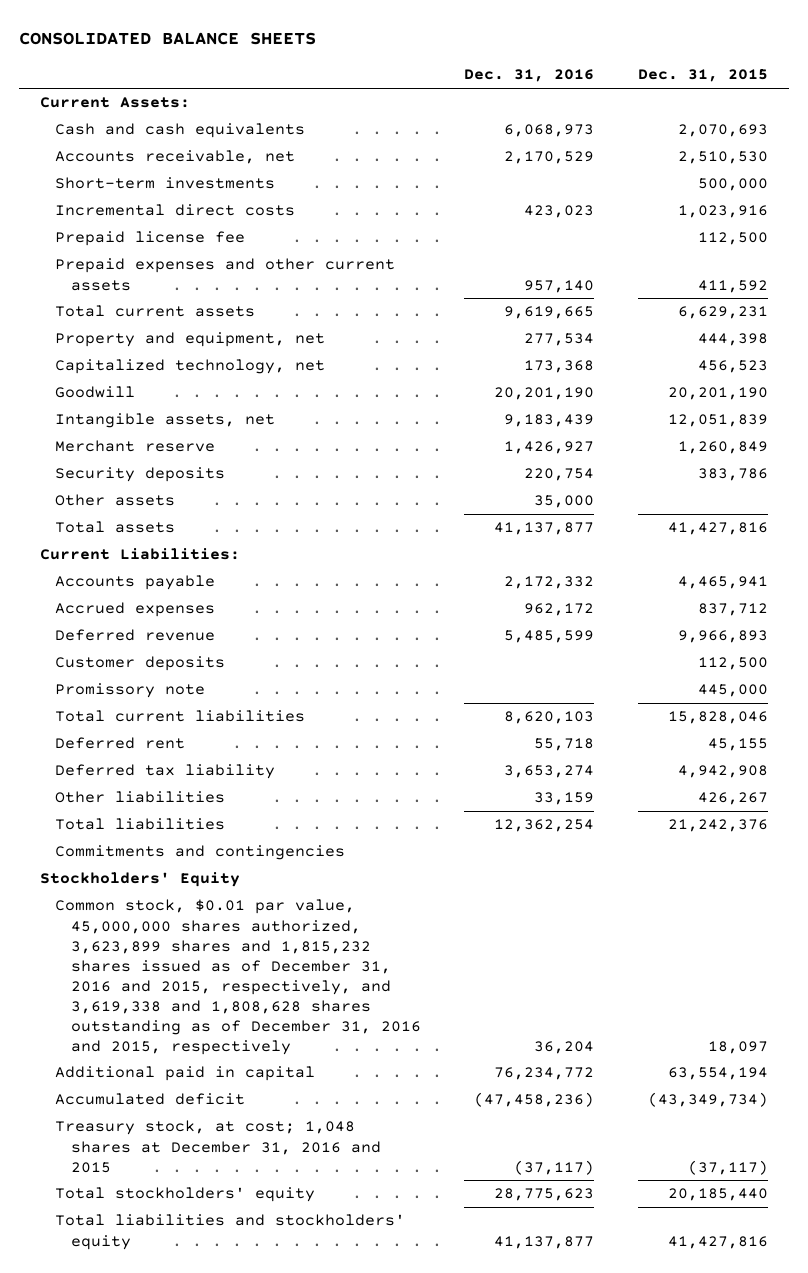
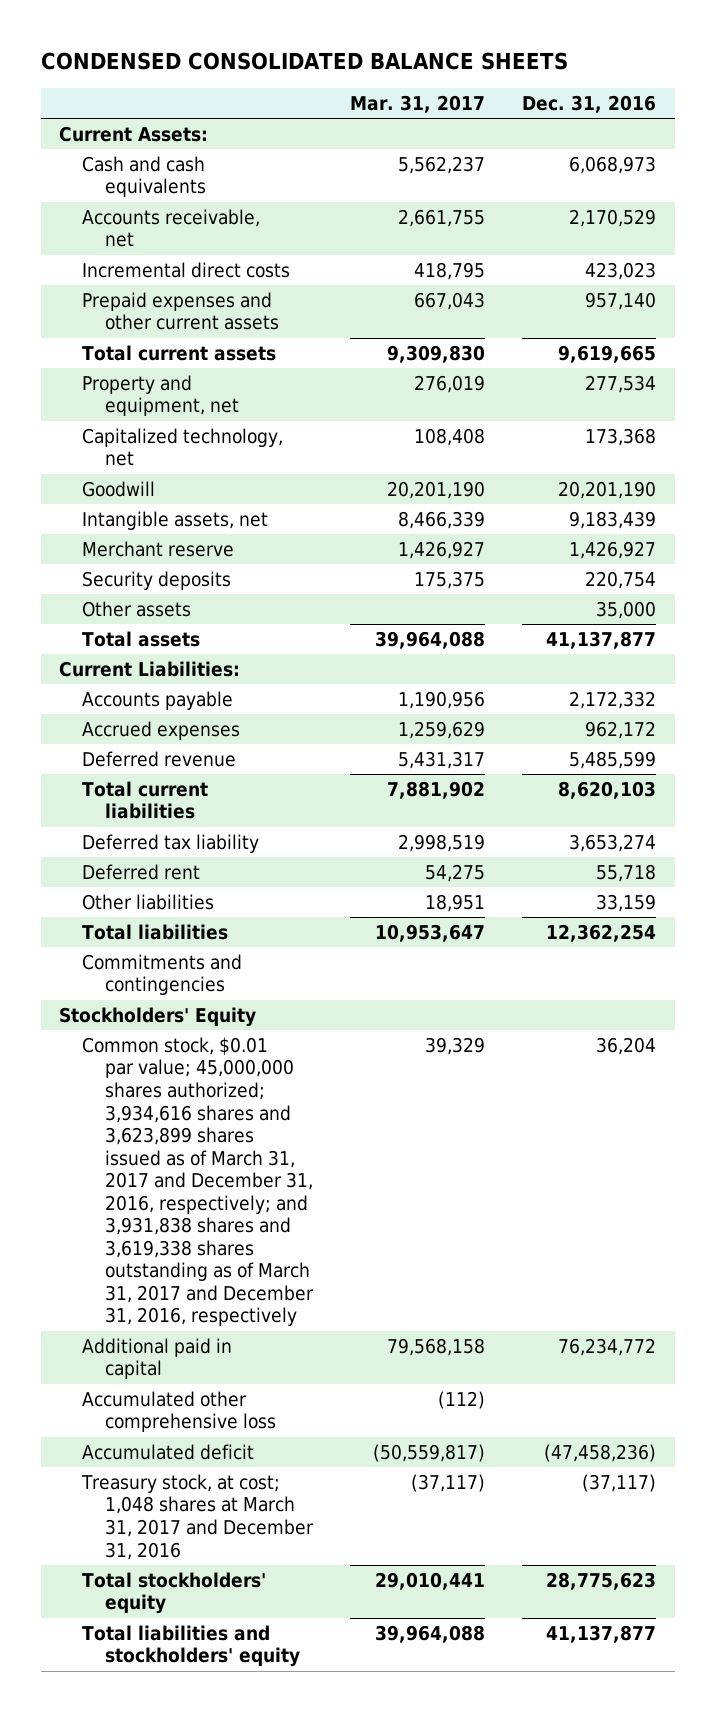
[18,32,316,46] CONSOLIDATED BALANCE SHEETS -> [40,52,568,71] CONDENSED CONSOLIDATED BALANCE SHEETS
[637,69,768,83] Dec. 31, 2015 -> none
none -> [350,94,486,113] Mar. 31, 2017
[55,177,276,190] Short-term investments -> none
[55,231,246,247] Prepaid license fee -> none
[55,656,226,672] Customer deposits -> none
[55,683,206,699] Promissory note -> none
[55,737,186,750] Deferred rent -> [82,863,201,880] Deferred rent
[55,899,421,1055] Common stock, $0.01 par value, 45,000,000 shares authorized, 3,623,899 shares and 1,815,232 shares issued as of December 31, 2016 and 2015, respectively, and 3,619,338 and 1,808,628 shares outstanding as of December 31, 2016 and 2015, respectively -> [82,1036,315,1327] Common stock, $0.01 par value; 45,000,000 shares authorized; 3,934,616 shares and 3,623,899 shares issued as of March 31, 2017 and December 31, 2016, respectively; and 3,931,838 shares and 3,619,338 shares outstanding as of March 31, 2017 and December 31, 2016, respectively
none -> [82,1390,277,1433] Accumulated other comprehensive loss
[55,1120,381,1173] Treasury stock, at cost; 1,048 shares at December 31, 2016 and 2015 -> [81,1473,315,1560] Treasury stock, at cost; 1,048 shares at March 31, 2017 and December 31, 2016

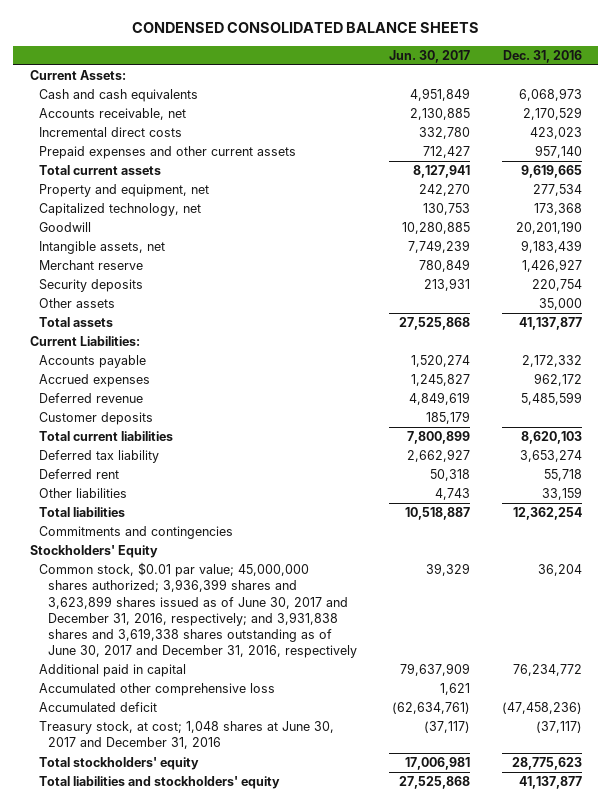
[350,94,486,113] Mar. 31, 2017 -> none
none -> [388,49,470,63] Jun. 30, 2017
none -> [38,412,153,426] Customer deposits
[82,1036,315,1327] Common stock, $0.01 par value; 45,000,000 shares authorized; 3,934,616 shares and 3,623,899 shares issued as of March 31, 2017 and December 31, 2016, respectively; and 3,931,838 shares and 3,619,338 shares outstanding as of March 31, 2017 and December 31, 2016, respectively -> [38,562,357,659] Common stock, $0.01 par value; 45,000,000 shares authorized; 3,936,399 shares and 3,623,899 shares issued as of June 30, 2017 and December 31, 2016, respectively; and 3,931,838 shares and 3,619,338 shares outstanding as of June 30, 2017 and December 31, 2016, respectively
[81,1473,315,1560] Treasury stock, at cost; 1,048 shares at March 31, 2017 and December 31, 2016 -> [38,721,334,750] Treasury stock, at cost; 1,048 shares at June 30, 2017 and December 31, 2016

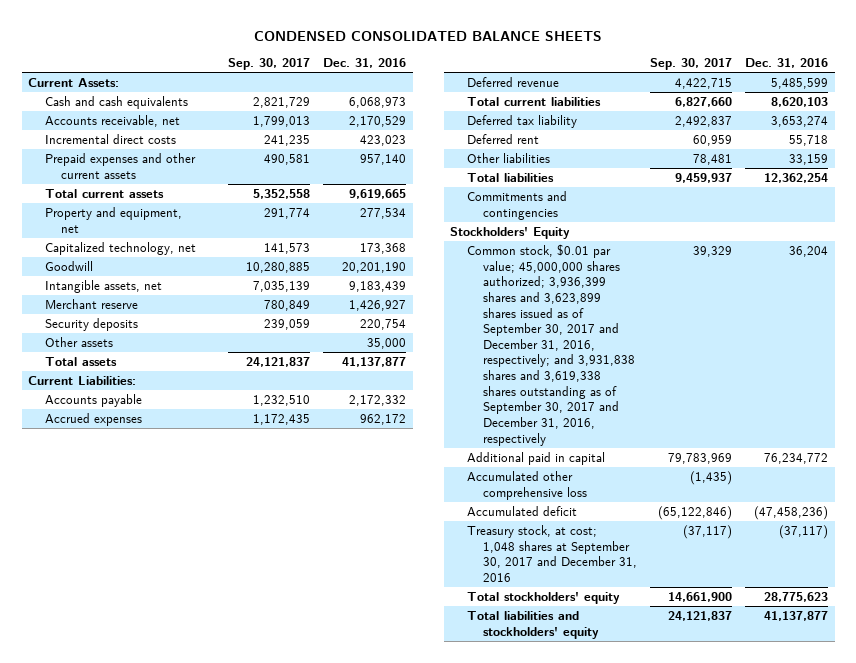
[388,49,470,63] Jun. 30, 2017 -> none
none -> [228,57,311,70] Sep. 30, 2017
[38,412,153,426] Customer deposits -> none
[38,562,357,659] Common stock, $0.01 par value; 45,000,000 shares authorized; 3,936,399 shares and 3,623,899 shares issued as of June 30, 2017 and December 31, 2016, respectively; and 3,931,838 shares and 3,619,338 shares outstanding as of June 30, 2017 and December 31, 2016, respectively -> [466,243,636,446] Common stock, $0.01 par value; 45,000,000 shares authorized; 3,936,399 shares and 3,623,899 shares issued as of September 30, 2017 and December 31, 2016, respectively; and 3,931,838 shares and 3,619,338 shares outstanding as of September 30, 2017 and December 31, 2016, respectively
[38,721,334,750] Treasury stock, at cost; 1,048 shares at June 30, 2017 and December 31, 2016 -> [466,524,638,582] Treasury stock, at cost; 1,048 shares at September 30, 2017 and December 31, 2016

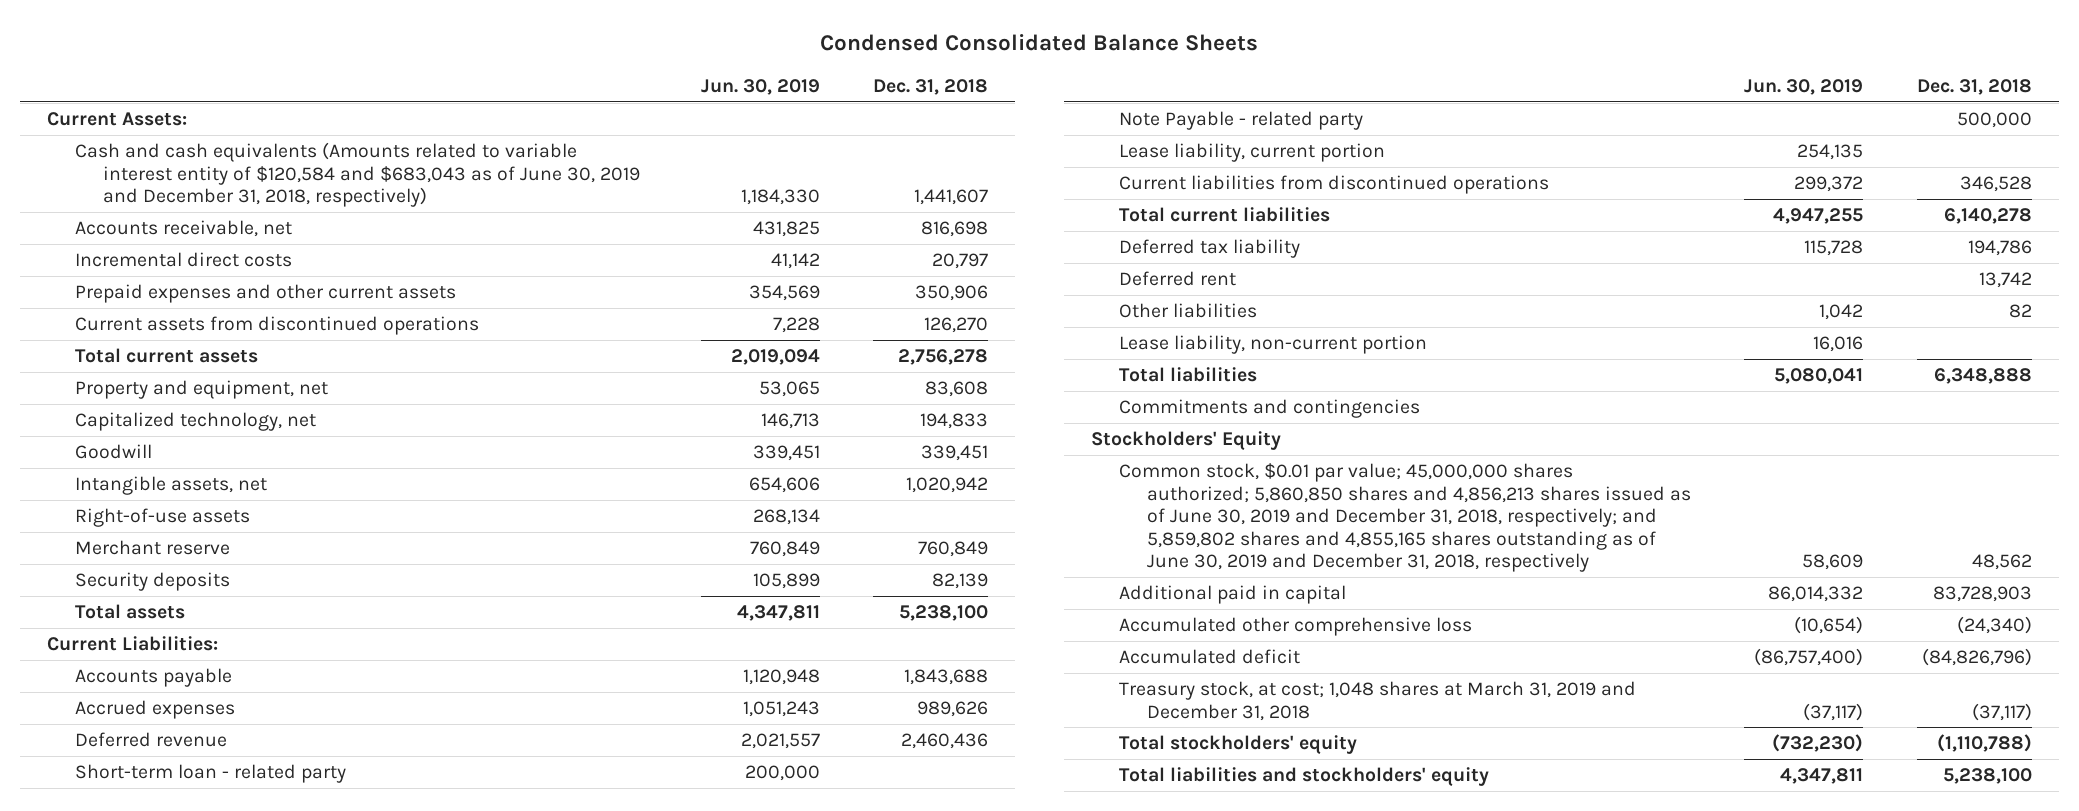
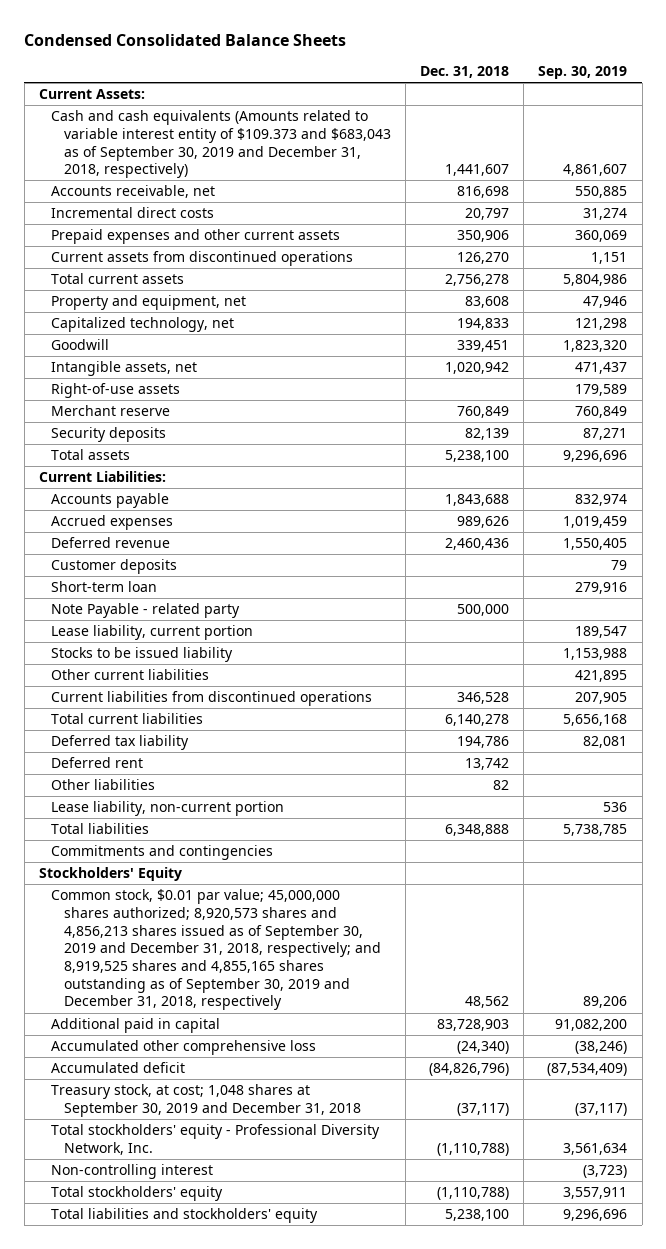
[700,78,820,95] Jun. 30, 2019 -> none
none -> [538,66,628,80] Sep. 30, 2019
[74,142,641,208] Cash and cash equivalents (Amounts related to variable interest entity of $120,584 and $683,043 as of June 30, 2019 and December 31, 2018, respectively) -> [51,110,391,179] Cash and cash equivalents (Amounts related to variable interest entity of $109.373 and $683,043 as of September 30, 2019 and December 31, 2018, respectively)
none -> [51,559,178,575] Customer deposits
[74,764,346,784] Short-term loan - related party -> [51,581,158,593] Short-term loan
none -> [51,647,234,663] Stocks to be issued liability
none -> [51,669,210,681] Other current liabilities
[1118,463,1691,572] Common stock, $0.01 par value; 45,000,000 shares authorized; 5,860,850 shares and 4,856,213 shares issued as of June 30, 2019 and December 31, 2018, respectively; and 5,859,802 shares and 4,855,165 shares outstanding as of June 30, 2019 and December 31, 2018, respectively -> [51,889,381,1011] Common stock, $0.01 par value; 45,000,000 shares authorized; 8,920,573 shares and 4,856,213 shares issued as of September 30, 2019 and December 31, 2018, respectively; and 8,919,525 shares and 4,855,165 shares outstanding as of September 30, 2019 and December 31, 2018, respectively
[1118,681,1636,721] Treasury stock, at cost; 1,048 shares at March 31, 2019 and December 31, 2018 -> [51,1084,361,1117] Treasury stock, at cost; 1,048 shares at September 30, 2019 and December 31, 2018
none -> [51,1124,381,1155] Total stockholders' equity - Professional Diversity Network, Inc.
none -> [51,1164,214,1180] Non-controlling interest

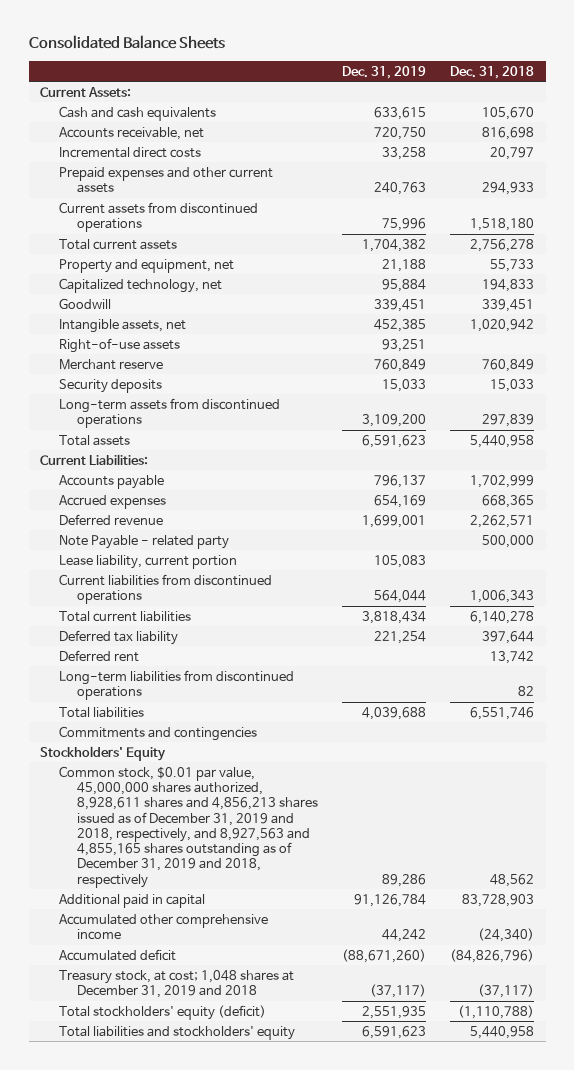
[24,34,347,47] Condensed Consolidated Balance Sheets -> [28,35,225,50] Consolidated Balance Sheets
[538,66,628,80] Sep. 30, 2019 -> none
none -> [341,65,426,79] Dec. 31, 2019
[51,110,391,179] Cash and cash equivalents (Amounts related to variable interest entity of $109.373 and $683,043 as of September 30, 2019 and December 31, 2018, respectively) -> none
none -> [58,105,216,121] Cash and cash equivalents
[456,230,509,243] 350,906 -> [481,181,534,195] 294,933
[456,252,509,265] 126,270 -> [469,217,534,231] 1,518,180
[464,296,509,309] 83,608 -> [489,258,534,272] 55,733
[464,428,509,441] 82,139 -> [489,378,534,392] 15,033
none -> [58,397,280,428] Long-term assets from discontinued operations
[444,450,509,463] 5,238,100 -> [469,434,534,448] 5,440,958
[51,559,178,575] Customer deposits -> none
[51,581,158,593] Short-term loan -> none
[444,494,509,507] 1,843,688 -> [469,474,534,488] 1,702,999
[456,516,509,529] 989,626 -> [481,494,534,508] 668,365
[444,538,509,551] 2,460,436 -> [469,514,534,528] 2,262,571
[51,647,234,663] Stocks to be issued liability -> none
[51,669,210,681] Other current liabilities -> none
[456,692,509,705] 346,528 -> [469,589,534,603] 1,006,343
[456,736,509,749] 194,786 -> [481,630,534,644] 397,644
[51,779,156,791] Other liabilities -> none
[51,801,285,817] Lease liability, non-current portion -> none
none -> [58,669,294,700] Long-term liabilities from discontinued operations
[444,824,509,837] 6,348,888 -> [469,706,534,720] 6,551,746
[51,889,381,1011] Common stock, $0.01 par value; 45,000,000 shares authorized; 8,920,573 shares and 4,856,213 shares issued as of September 30, 2019 and December 31, 2018, respectively; and 8,919,525 shares and 4,855,165 shares outstanding as of September 30, 2019 and December 31, 2018, respectively -> [58,765,319,888] Common stock, $0.01 par value, 45,000,000 shares authorized, 8,928,611 shares and 4,856,213 shares issued as of December 31, 2019 and 2018, respectively, and 8,927,563 and 4,855,165 shares outstanding as of December 31, 2019 and 2018, respectively
[51,1040,317,1056] Accumulated other comprehensive loss -> [58,913,268,940] Accumulated other comprehensive income
[51,1164,214,1180] Non-controlling interest -> none
[51,1186,224,1202] Total stockholders' equity -> none
[51,1084,361,1117] Treasury stock, at cost; 1,048 shares at September 30, 2019 and December 31, 2018 -> [58,969,294,998] Treasury stock, at cost; 1,048 shares at December 31, 2019 and 2018
[51,1124,381,1155] Total stockholders' equity - Professional Diversity Network, Inc. -> [58,1004,266,1020] Total stockholders' equity (deficit)
[444,1209,509,1222] 5,238,100 -> [469,1025,534,1039] 5,440,958

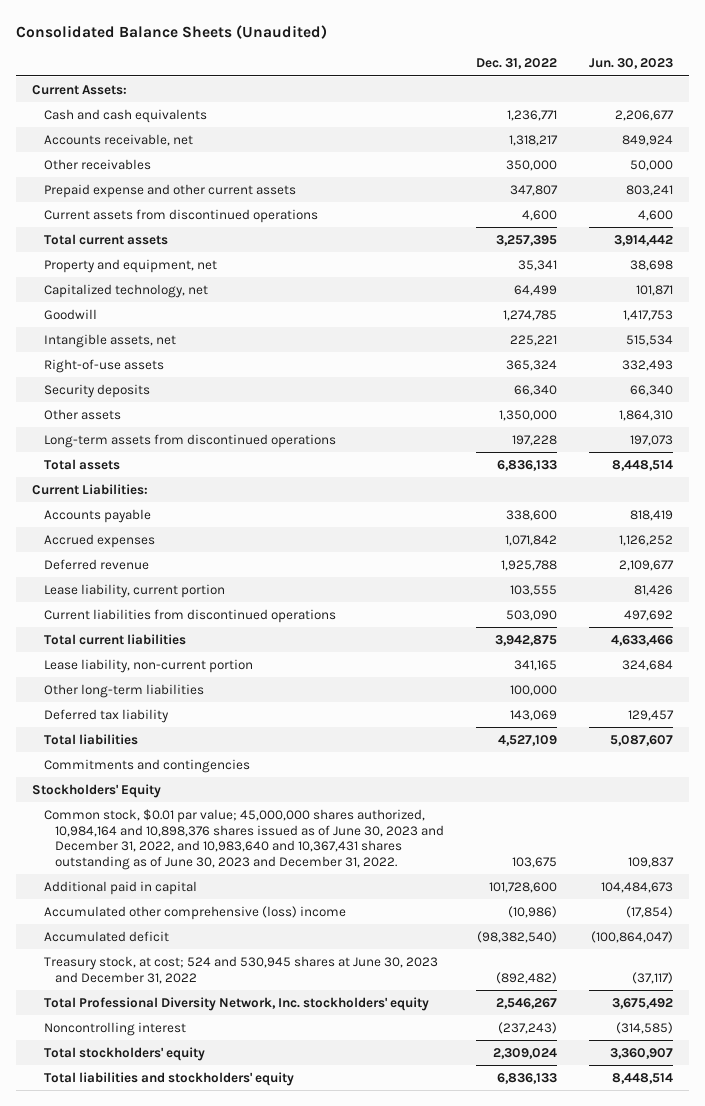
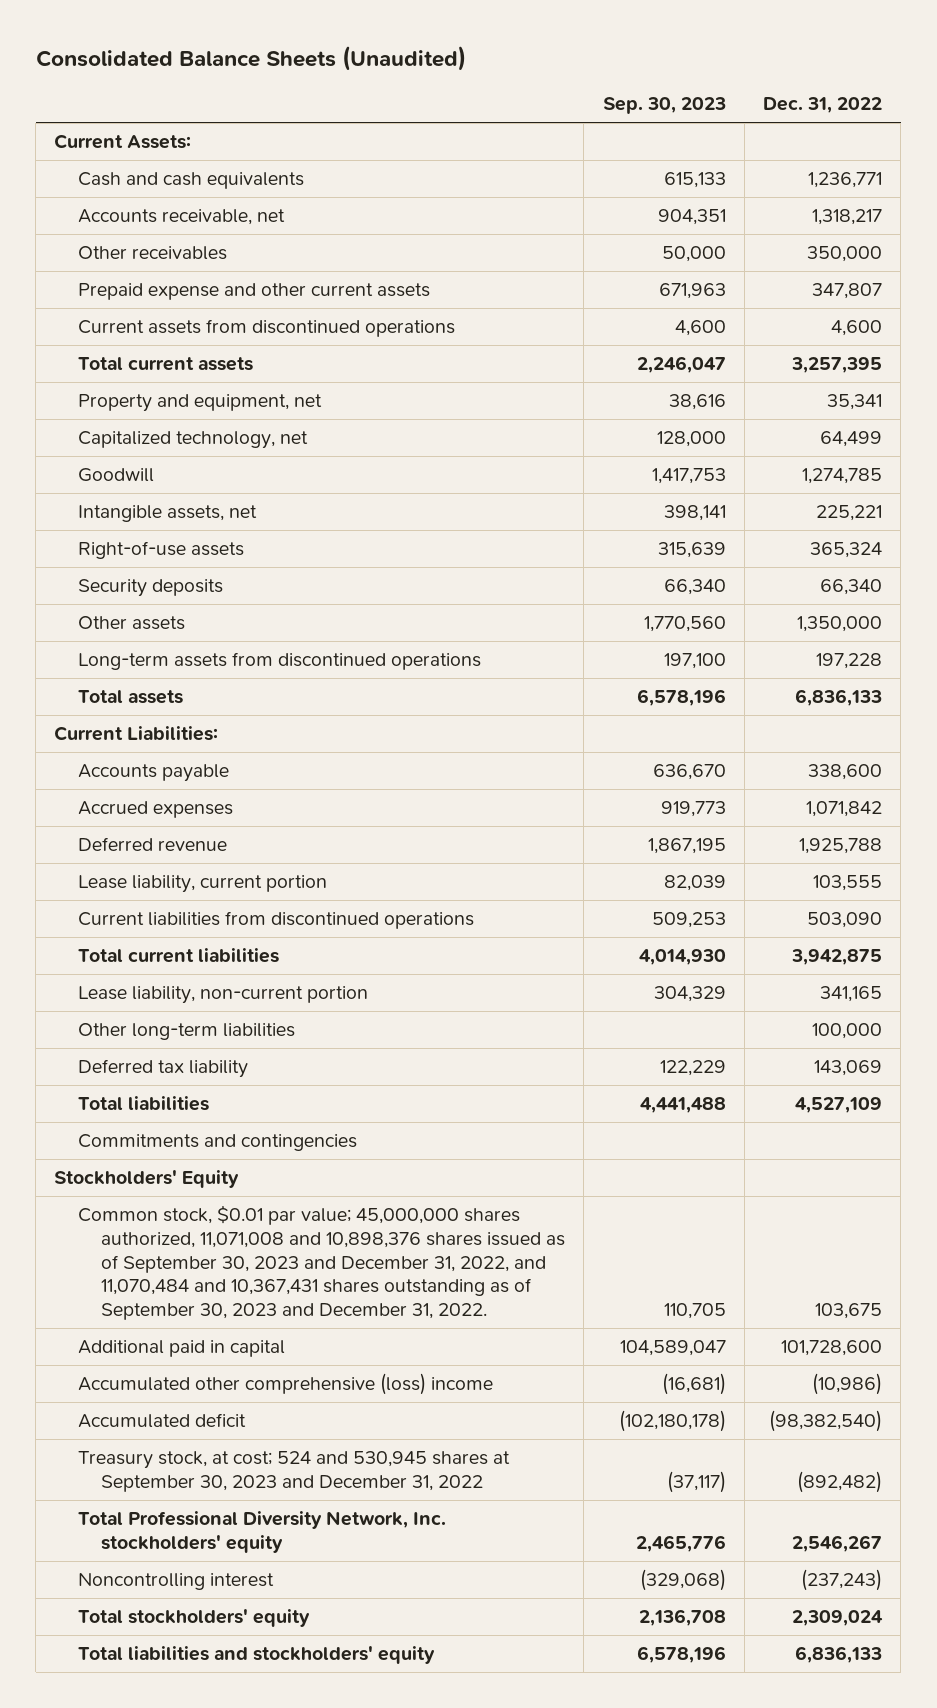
[588,58,673,70] Jun. 30, 2023 -> none
none -> [602,97,726,115] Sep. 30, 2023
[43,808,445,871] Common stock, $0.01 par value; 45,000,000 shares authorized, 10,984,164 and 10,898,376 shares issued as of June 30, 2023 and December 31, 2022, and 10,983,640 and 10,367,431 shares outstanding as of June 30, 2023 and December 31, 2022. -> [77,1205,565,1320] Common stock, $0.01 par value; 45,000,000 shares authorized, 11,071,008 and 10,898,376 shares issued as of September 30, 2023 and December 31, 2022, and 11,070,484 and 10,367,431 shares outstanding as of September 30, 2023 and December 31, 2022.
[43,955,438,984] Treasury stock, at cost; 524 and 530,945 shares at June 30, 2023 and December 31, 2022 -> [77,1451,510,1492] Treasury stock, at cost; 524 and 530,945 shares at September 30, 2023 and December 31, 2022

